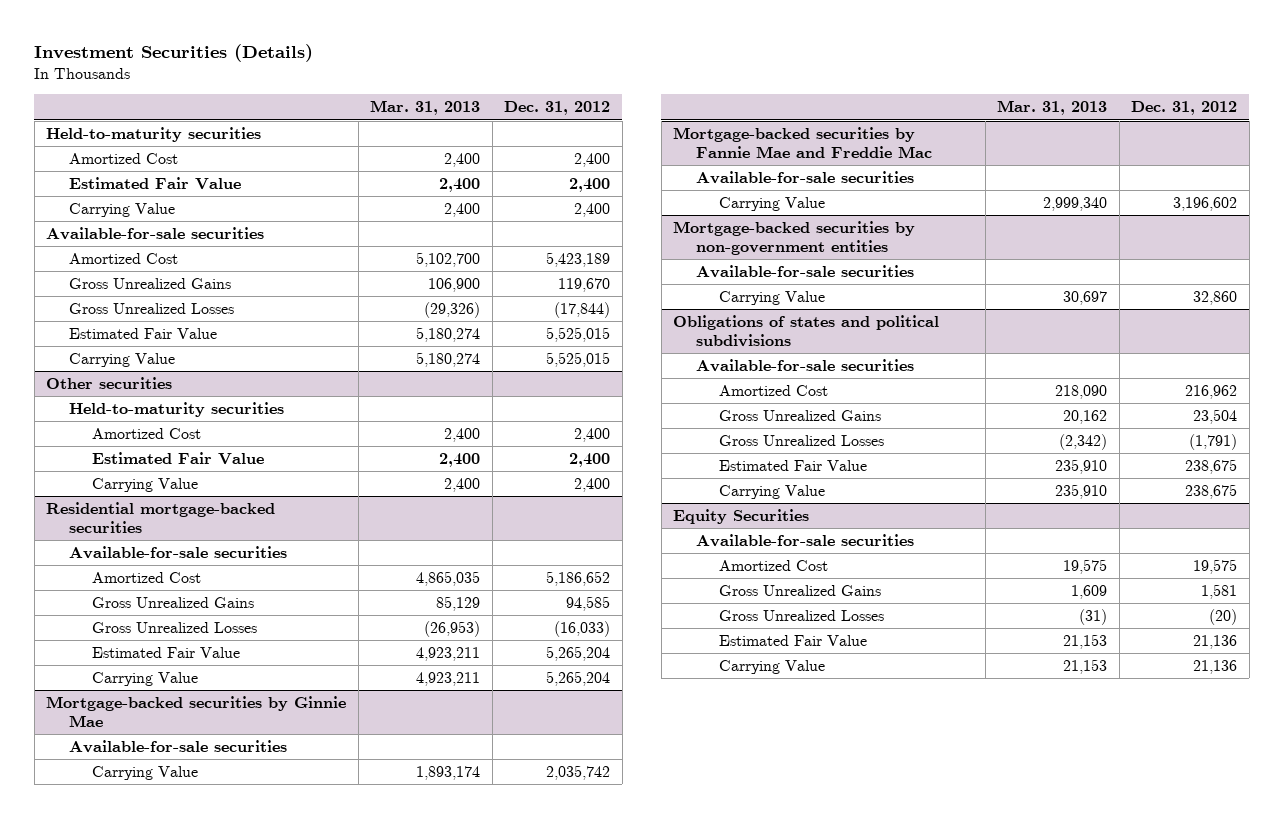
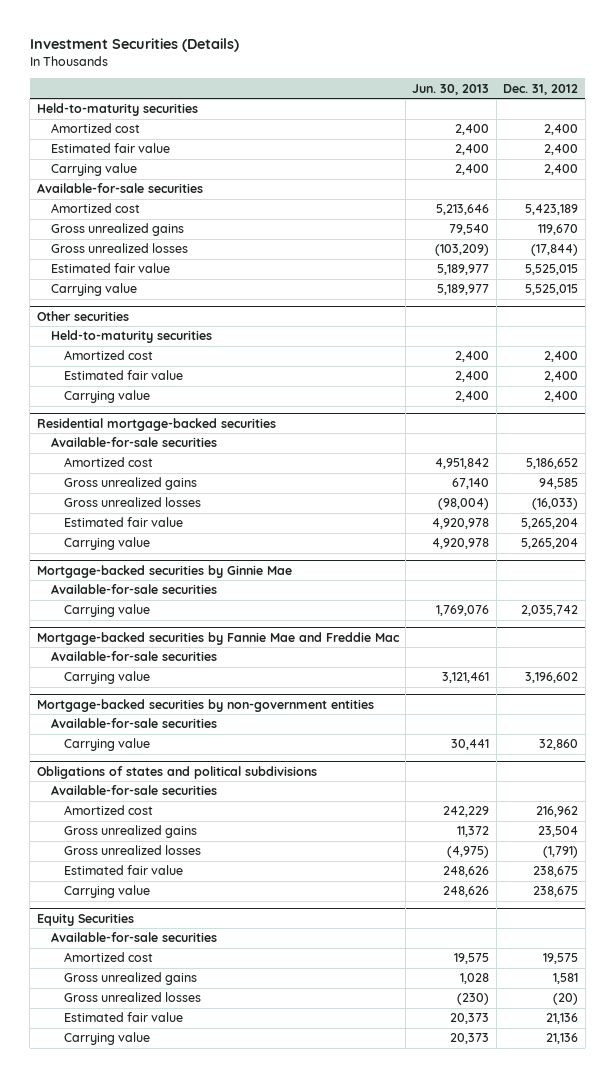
[370,100,481,116] Mar. 31, 2013 -> none
none -> [412,83,490,95] Jun. 30, 2013
[69,152,179,164] Amortized Cost -> [50,123,140,134] Amortized cost
[69,176,242,190] Estimated Fair Value -> [50,143,170,154] Estimated fair value
[69,202,176,217] Carrying Value -> [50,163,137,177] Carrying value
[69,252,179,264] Amortized Cost -> [50,203,140,214] Amortized cost
[69,277,232,289] Gross Unrealized Gains -> [50,223,184,237] Gross unrealized gains
[69,302,235,314] Gross Unrealized Losses -> [50,243,188,254] Gross unrealized losses
[69,327,218,339] Estimated Fair Value -> [50,263,170,274] Estimated fair value
[69,352,176,367] Carrying Value -> [50,283,137,297] Carrying value
[92,427,202,439] Amortized Cost -> [64,350,154,361] Amortized cost
[92,451,265,465] Estimated Fair Value -> [64,370,184,381] Estimated fair value
[92,477,199,492] Carrying Value -> [64,390,151,404] Carrying value
[92,571,202,583] Amortized Cost -> [64,457,154,468] Amortized cost
[92,596,255,608] Gross Unrealized Gains -> [64,477,198,491] Gross unrealized gains
[92,621,258,633] Gross Unrealized Losses -> [64,497,202,508] Gross unrealized losses
[92,646,241,658] Estimated Fair Value -> [64,517,184,528] Estimated fair value
[92,671,199,686] Carrying Value -> [64,537,151,551] Carrying value
[92,765,199,780] Carrying Value -> [64,604,151,618] Carrying value
[719,196,826,211] Carrying Value -> [64,671,151,685] Carrying value
[719,290,826,305] Carrying Value -> [64,738,151,752] Carrying value
[719,384,829,396] Amortized Cost -> [64,805,154,816] Amortized cost
[719,409,882,421] Gross Unrealized Gains -> [64,825,198,839] Gross unrealized gains
[719,434,885,446] Gross Unrealized Losses -> [64,845,202,856] Gross unrealized losses
[719,459,868,471] Estimated Fair Value -> [64,865,184,876] Estimated fair value
[719,484,826,499] Carrying Value -> [64,885,151,899] Carrying value
[719,559,829,571] Amortized Cost -> [64,952,154,963] Amortized cost
[719,584,882,596] Gross Unrealized Gains -> [64,972,198,986] Gross unrealized gains
[719,609,885,621] Gross Unrealized Losses -> [64,992,202,1003] Gross unrealized losses
[719,634,868,646] Estimated Fair Value -> [64,1012,184,1023] Estimated fair value
[719,659,826,674] Carrying Value -> [64,1032,151,1046] Carrying value

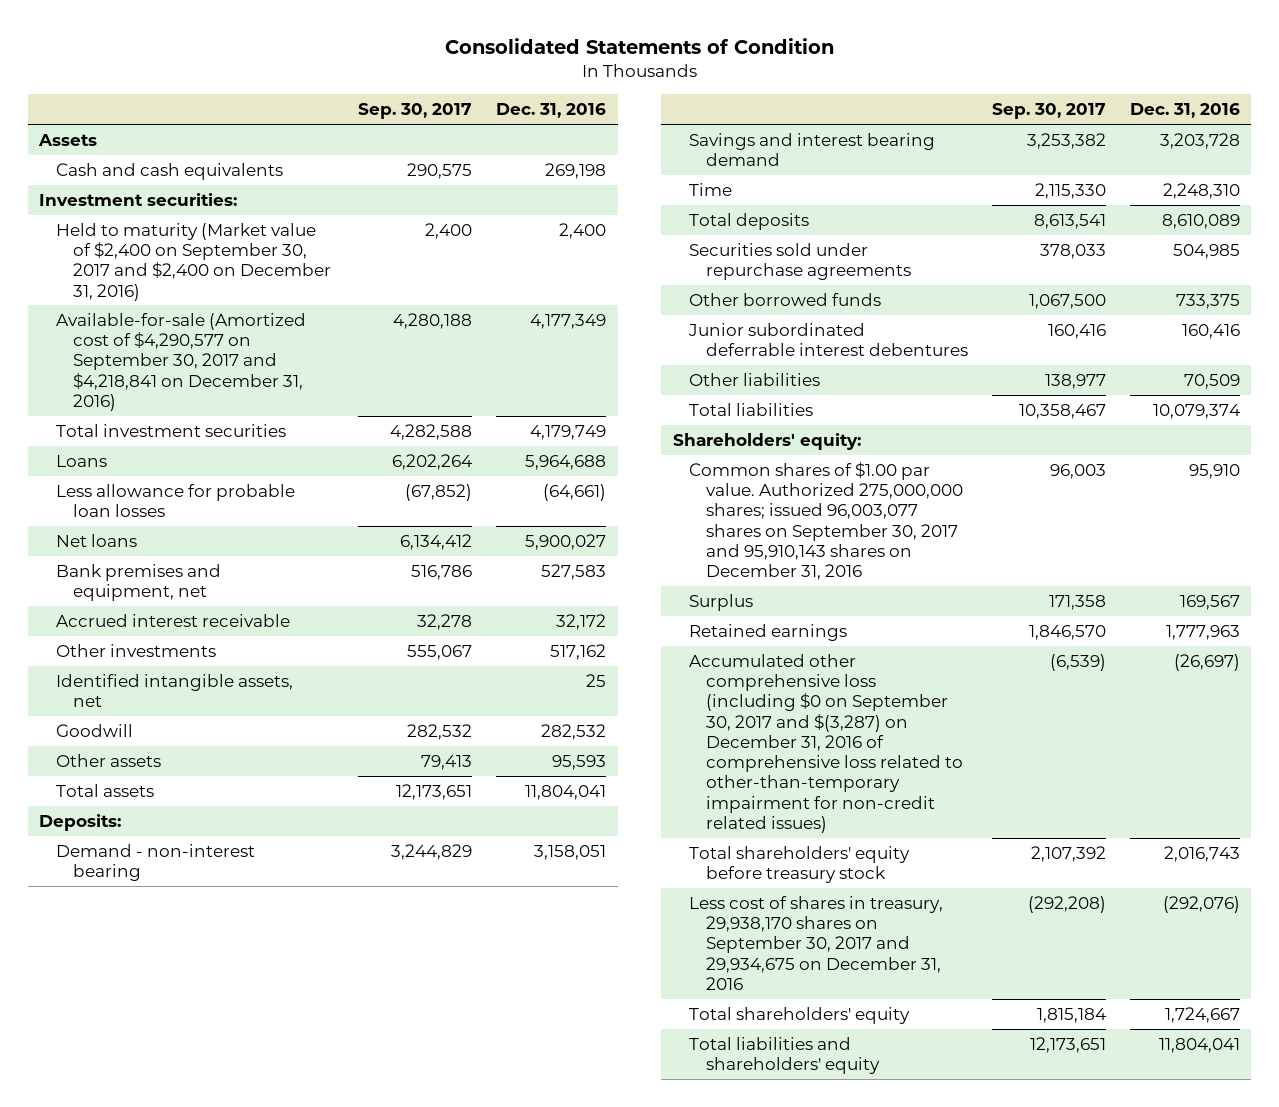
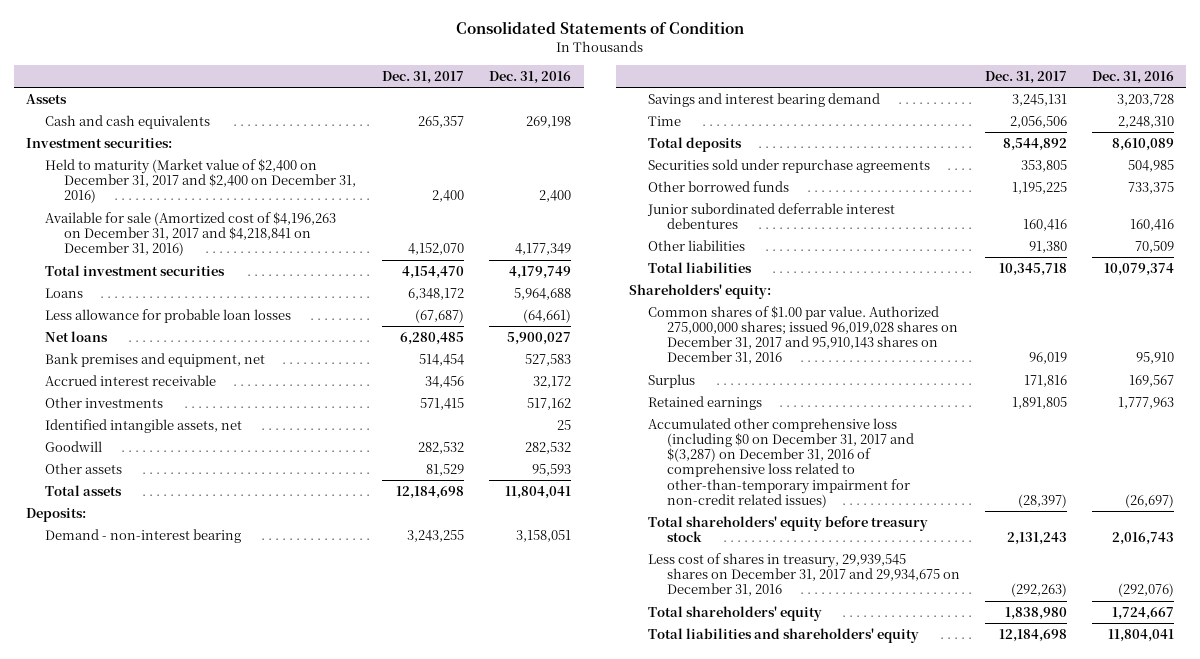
[358,103,473,120] Sep. 30, 2017 -> none
none -> [382,70,465,84] Dec. 31, 2017
[56,222,331,301] Held to maturity (Market value of $2,400 on September 30, 2017 and $2,400 on December 31, 2016) -> [45,158,357,204] Held to maturity (Market value of $2,400 on December 31, 2017 and $2,400 on December 31, 2016)
[56,312,307,411] Available-for-sale (Amortized cost of $4,290,577 on September 30, 2017 and $4,218,841 on December 31, 2016) -> [45,211,337,257] Available for sale (Amortized cost of $4,196,263 on December 31, 2017 and $4,218,841 on December 31, 2016)
[689,461,963,581] Common shares of $1.00 par value. Authorized 275,000,000 shares; issued 96,003,077 shares on September 30, 2017 and 95,910,143 shares on December 31, 2016 -> [647,305,958,365] Common shares of $1.00 par value. Authorized 275,000,000 shares; issued 96,019,028 shares on December 31, 2017 and 95,910,143 shares on December 31, 2016
[689,653,963,833] Accumulated other comprehensive loss (including $0 on September 30, 2017 and $(3,287) on December 31, 2016 of comprehensive loss related to other-than-temporary impairment for non-credit related issues) -> [647,417,914,508] Accumulated other comprehensive loss (including $0 on December 31, 2017 and $(3,287) on December 31, 2016 of comprehensive loss related to other-than-temporary impairment for non-credit related issues)
[689,895,944,990] Less cost of shares in treasury, 29,938,170 shares on September 30, 2017 and 29,934,675 on December 31, 2016 -> [647,552,960,597] Less cost of shares in treasury, 29,939,545 shares on December 31, 2017 and 29,934,675 on December 31, 2016

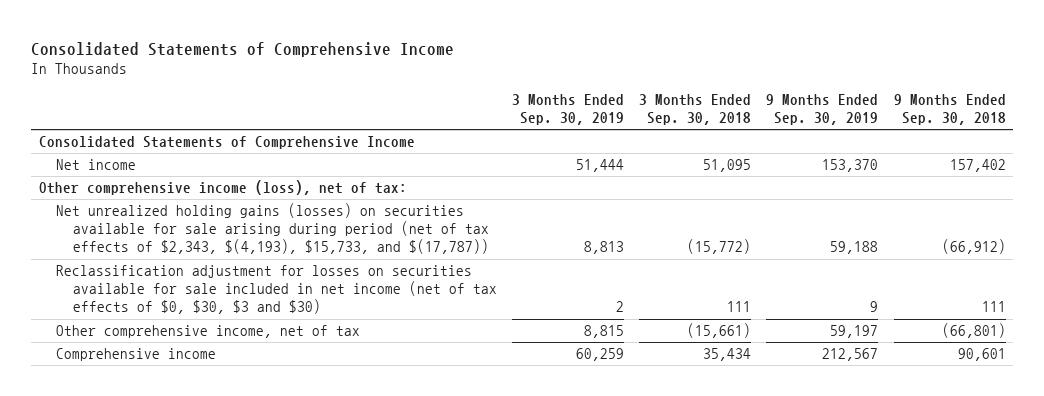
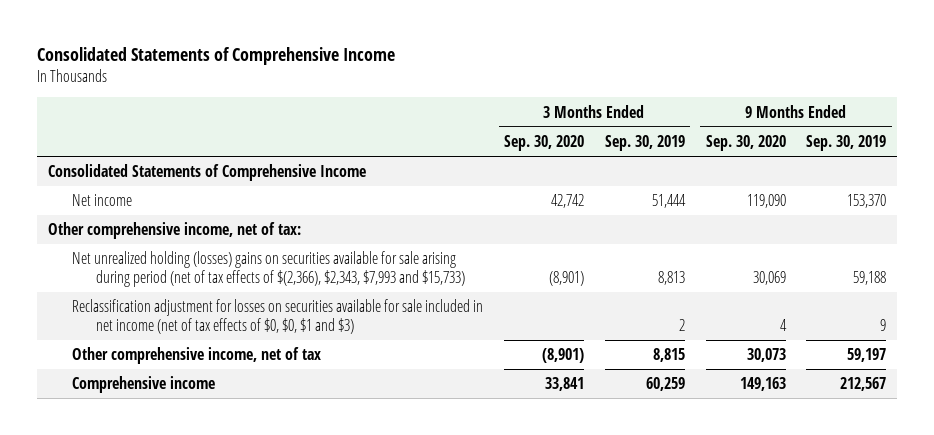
[639,94,752,126] 3 Months Ended Sep. 30, 2018 -> none
[893,94,1006,126] 9 Months Ended Sep. 30, 2018 -> none
none -> [503,134,584,151] Sep. 30, 2020
none -> [705,134,786,151] Sep. 30, 2020
[38,180,407,196] Other comprehensive income (loss), net of tax: -> [47,222,301,240] Other comprehensive income, net of tax:
[56,203,490,255] Net unrealized holding gains (losses) on securities available for sale arising during period (net of tax effects of $2,343, $(4,193), $15,733, and $(17,787)) -> [71,251,466,287] Net unrealized holding (losses) gains on securities available for sale arising during period (net of tax effects of $(2,366), $2,343, $7,993 and $15,733)
[56,265,498,315] Reclassification adjustment for losses on securities available for sale included in net income (net of tax effects of $0, $30, $3 and $30) -> [71,299,483,334] Reclassification adjustment for losses on securities available for sale included in net income (net of tax effects of $0, $0, $1 and $3)

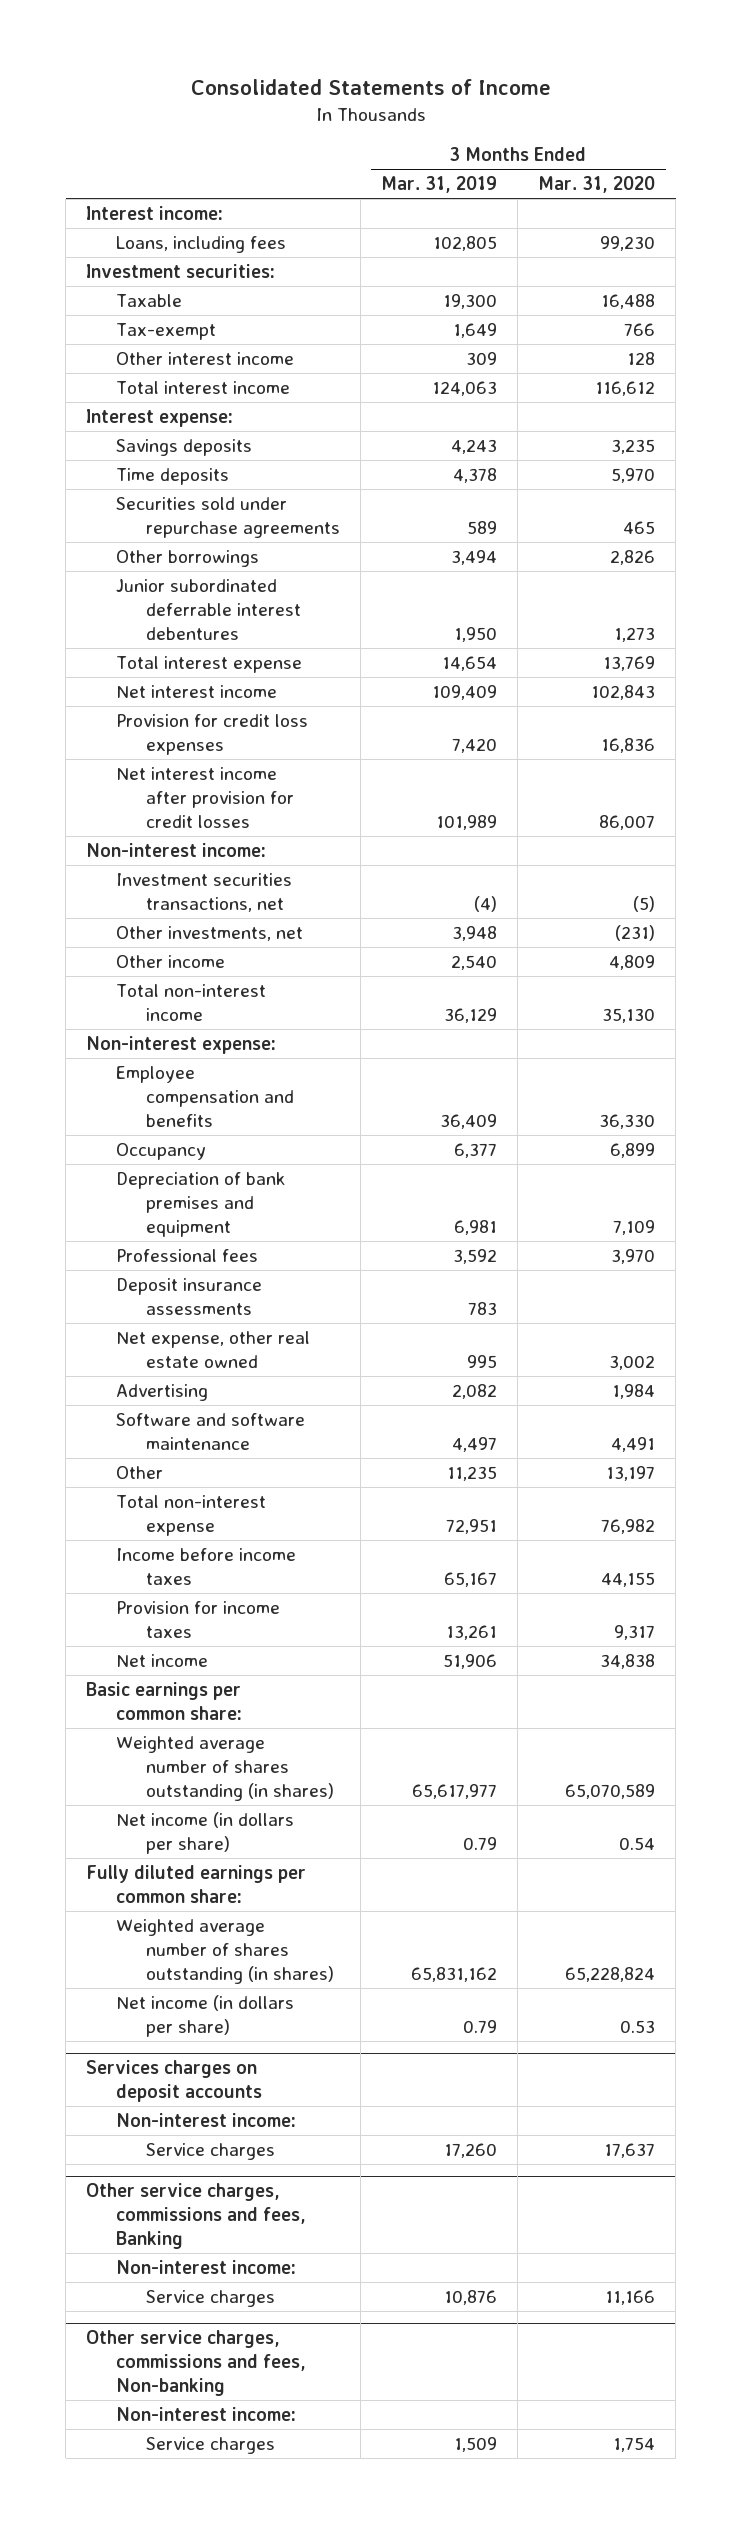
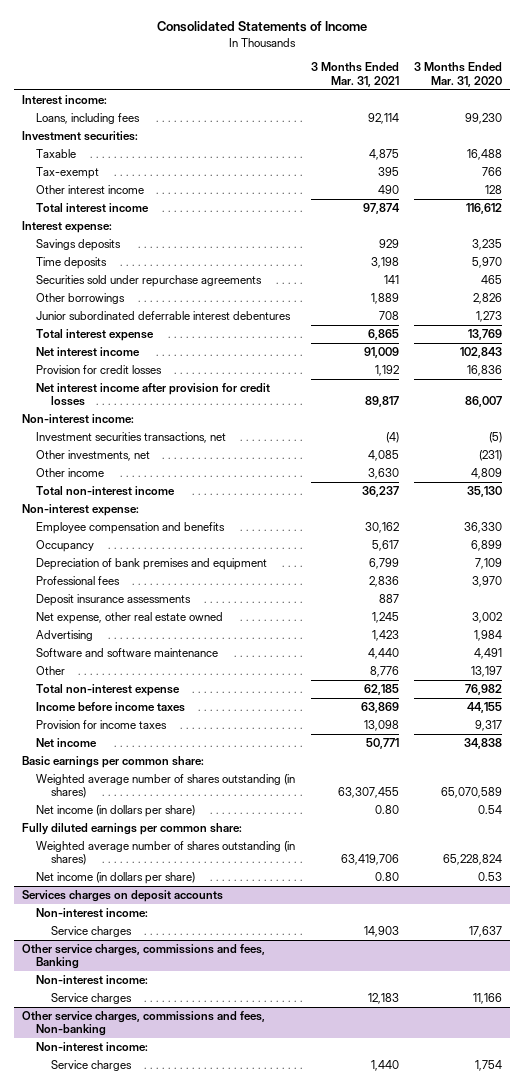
[381,176,498,194] Mar. 31, 2019 -> none
none -> [310,62,399,87] 3 Months Ended Mar. 31, 2021
[116,714,309,756] Provision for credit loss expenses -> [36,365,163,375] Provision for credit losses

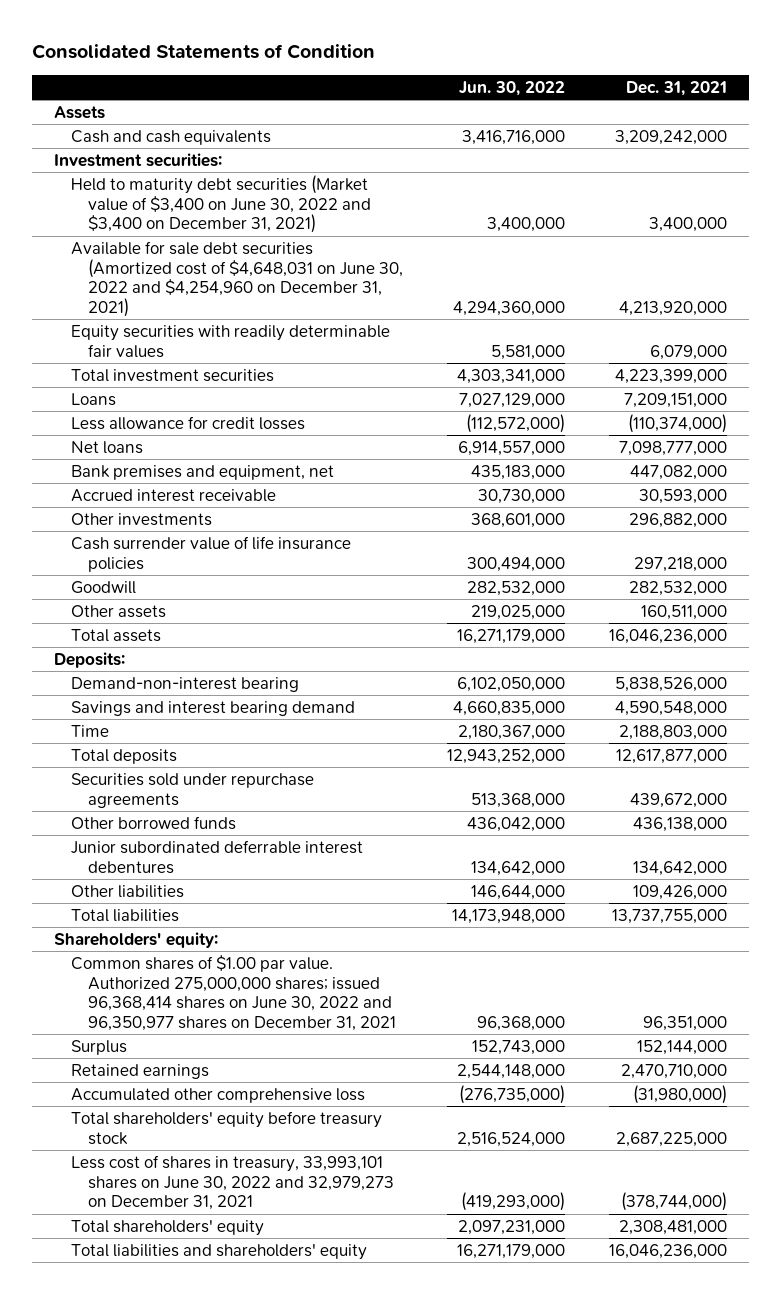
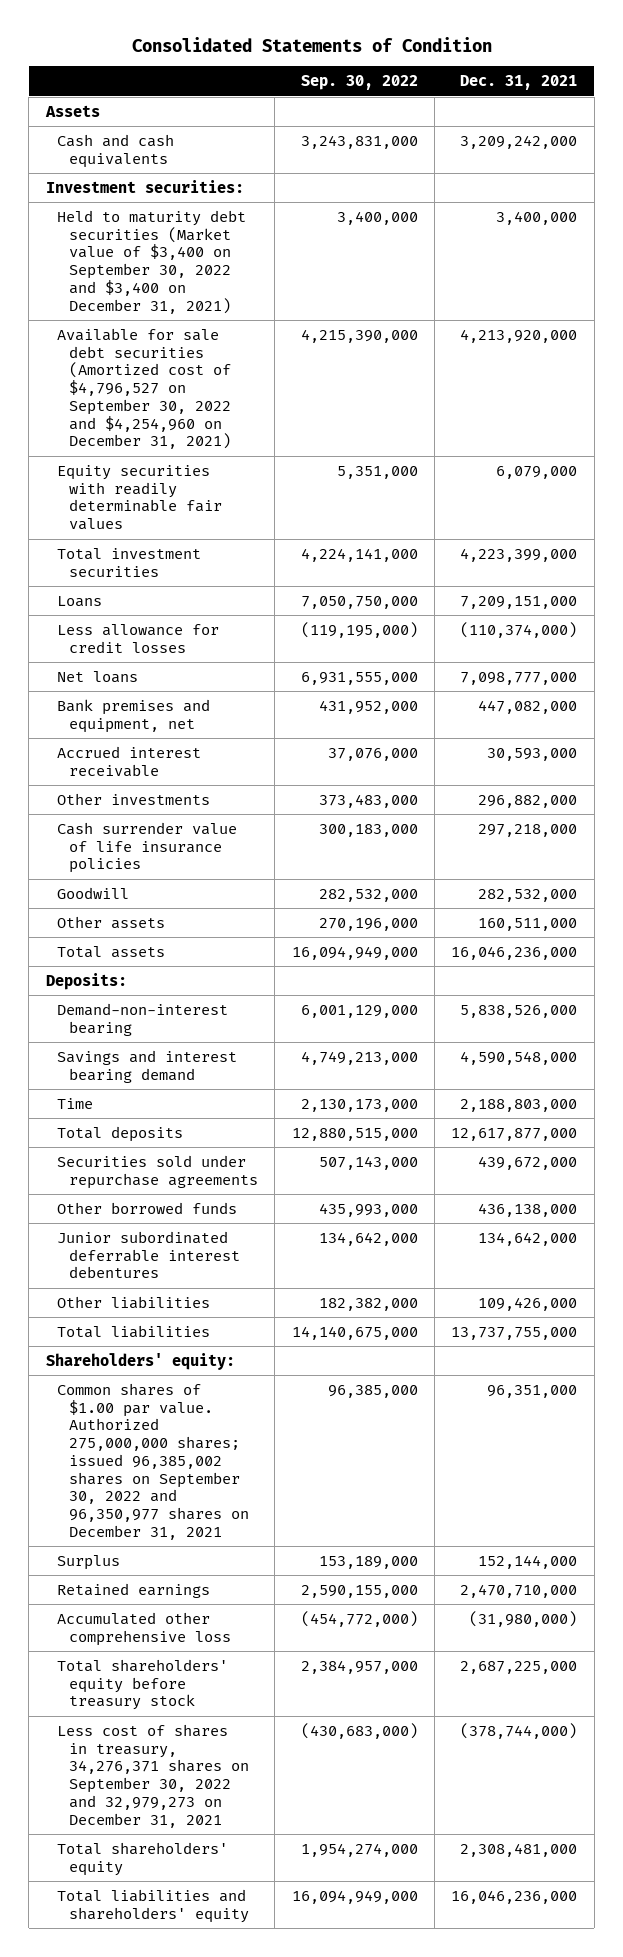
[459,80,566,96] Jun. 30, 2022 -> none
none -> [300,75,418,91] Sep. 30, 2022
[71,174,371,234] Held to maturity debt securities (Market value of $3,400 on June 30, 2022 and $3,400 on December 31, 2021) -> [57,209,247,314] Held to maturity debt securities (Market value of $3,400 on September 30, 2022 and $3,400 on December 31, 2021)
[71,240,403,318] Available for sale debt securities (Amortized cost of $4,648,031 on June 30, 2022 and $4,254,960 on December 31, 2021) -> [57,327,231,450] Available for sale debt securities (Amortized cost of $4,796,527 on September 30, 2022 and $4,254,960 on December 31, 2021)
[71,954,396,1032] Common shares of $1.00 par value. Authorized 275,000,000 shares; issued 96,368,414 shares on June 30, 2022 and 96,350,977 shares on December 31, 2021 -> [57,1382,249,1540] Common shares of $1.00 par value. Authorized 275,000,000 shares; issued 96,385,002 shares on September 30, 2022 and 96,350,977 shares on December 31, 2021
[71,1154,394,1211] Less cost of shares in treasury, 33,993,101 shares on June 30, 2022 and 32,979,273 on December 31, 2021 -> [57,1723,249,1828] Less cost of shares in treasury, 34,276,371 shares on September 30, 2022 and 32,979,273 on December 31, 2021

